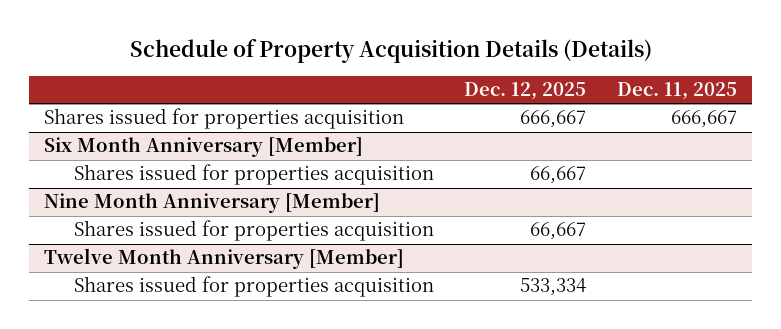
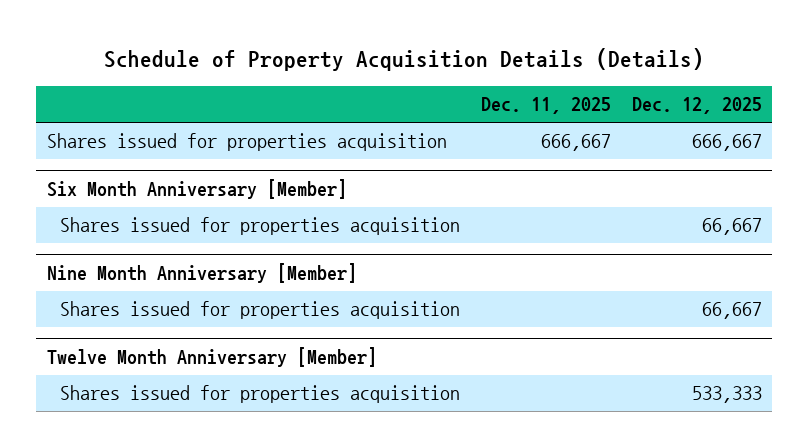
[520,278,587,297] 533,334 -> [691,386,762,404] 533,333

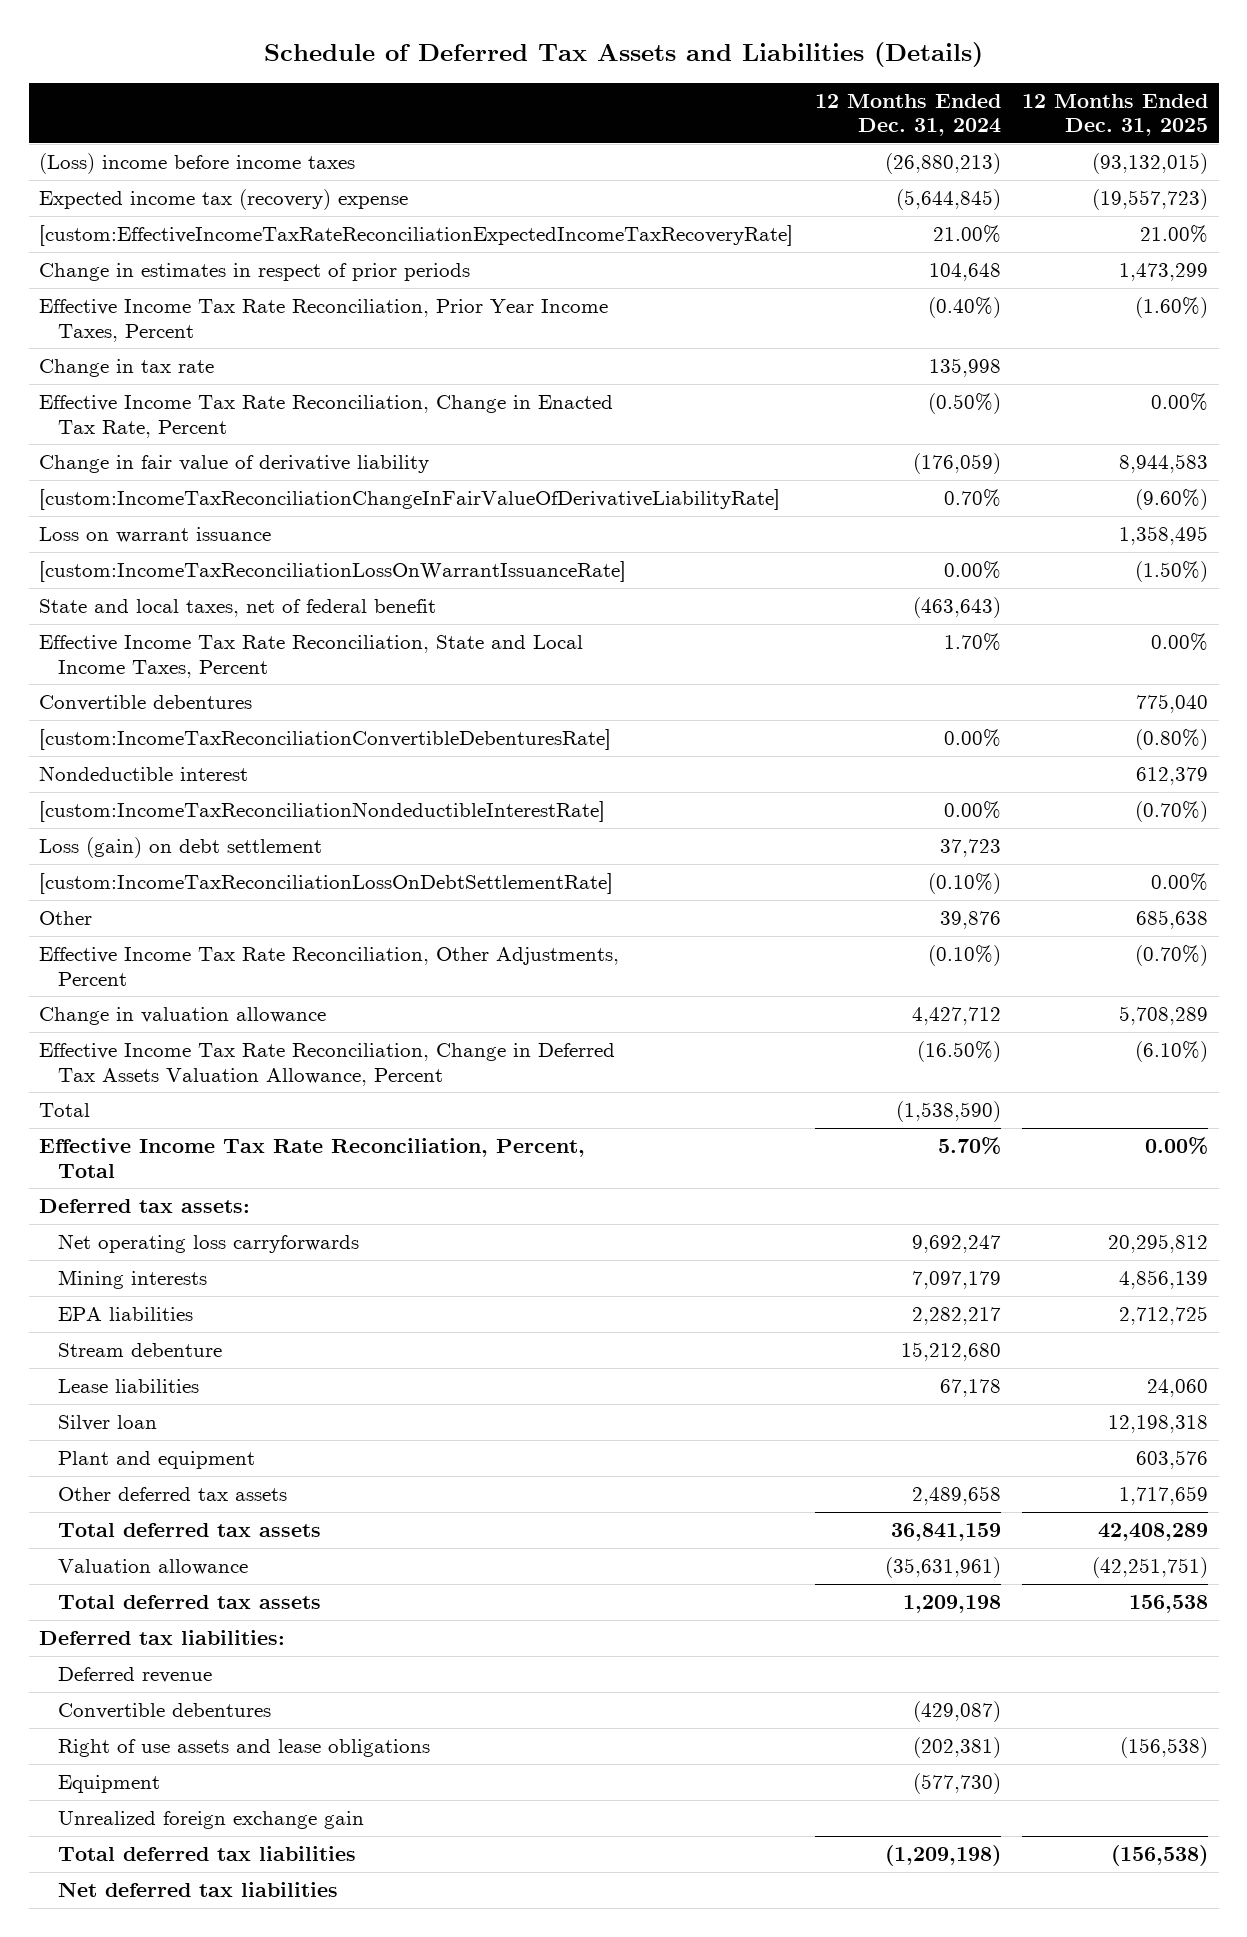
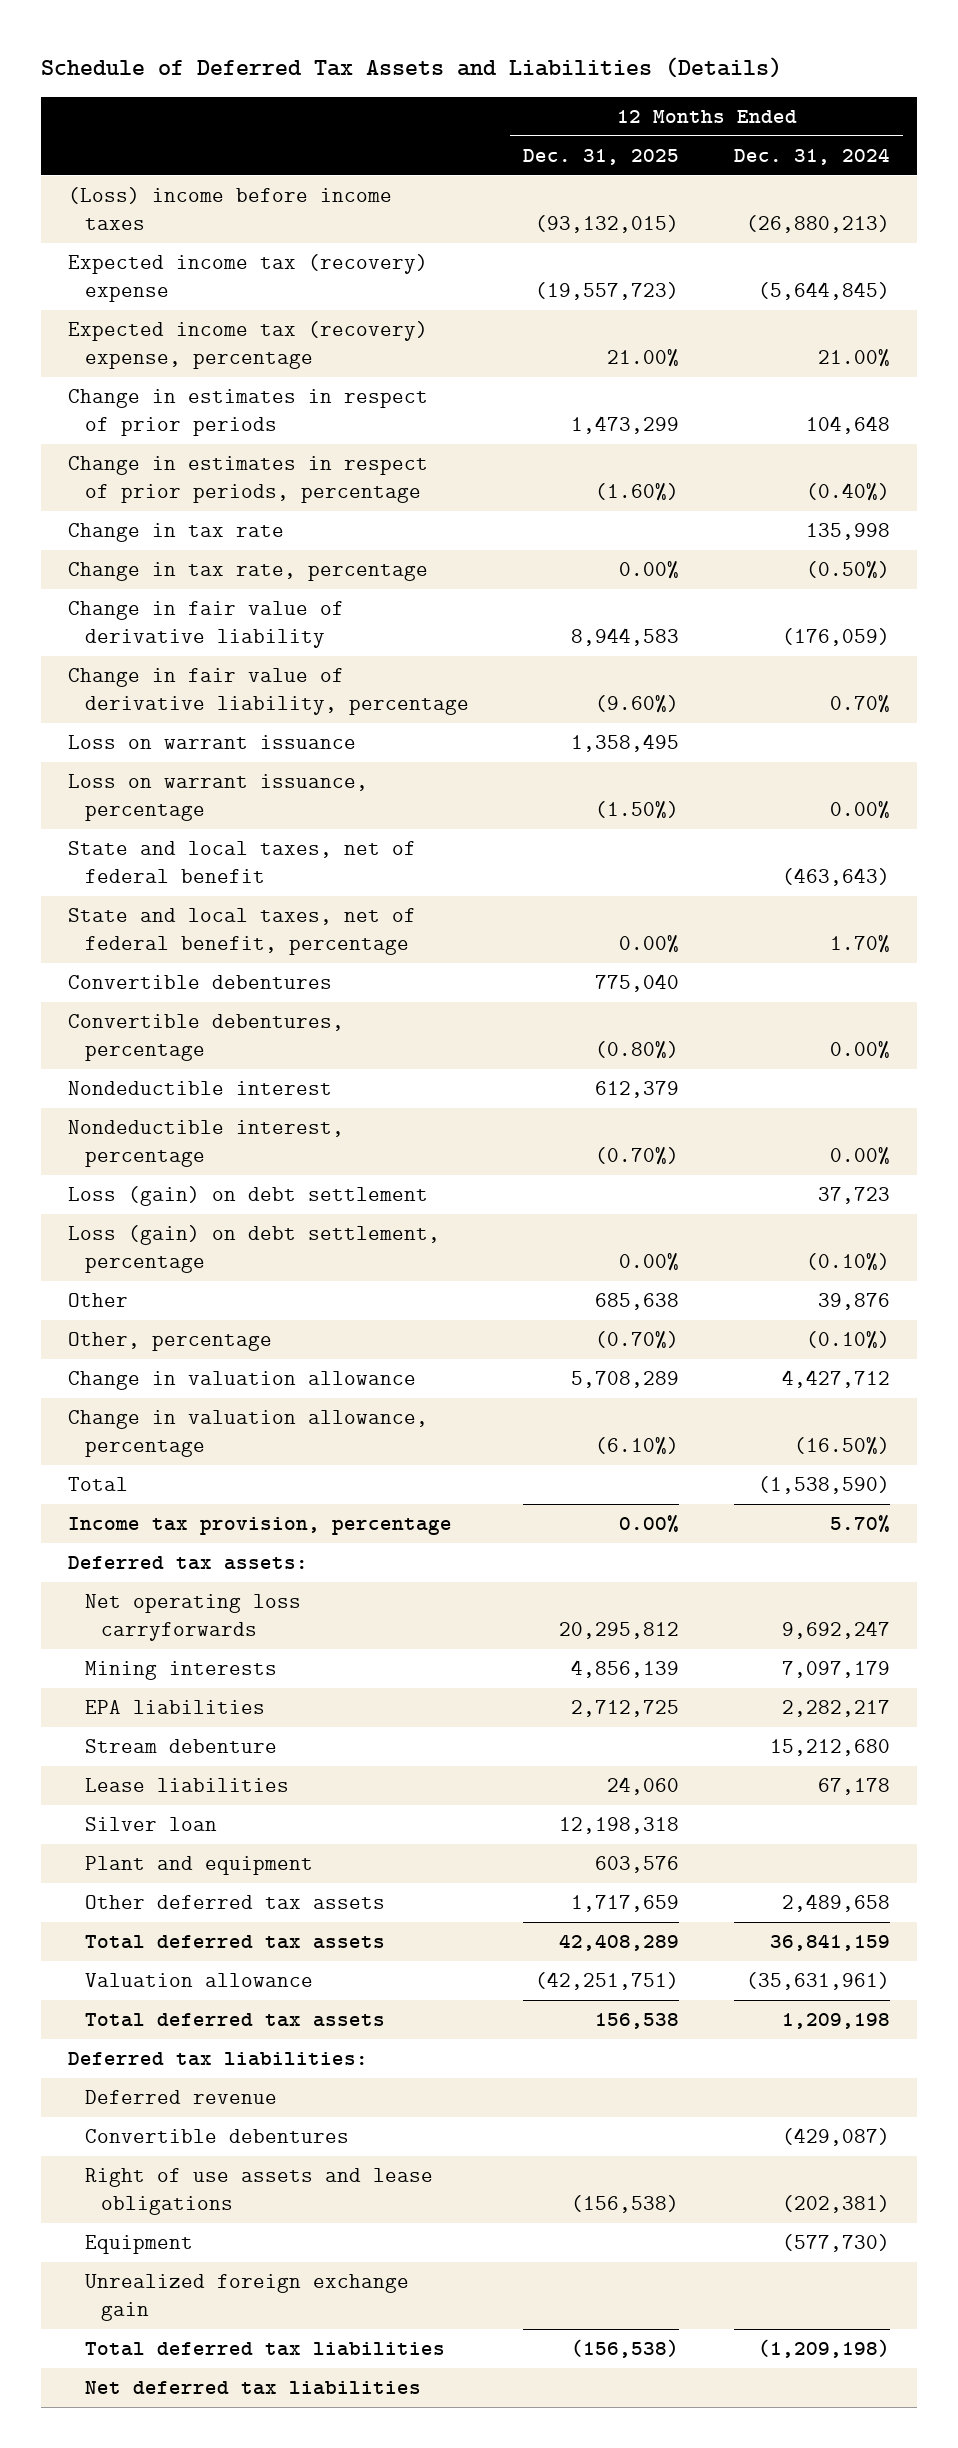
[39,225,794,247] [custom:EffectiveIncomeTaxRateReconciliationExpectedIncomeTaxRecoveryRate] -> [68,321,429,370] Expected income tax (recovery) expense, percentage
[39,299,609,342] Effective Income Tax Rate Reconciliation, Prior Year Income Taxes, Percent -> [68,456,429,504] Change in estimates in respect of prior periods, percentage
[39,395,614,438] Effective Income Tax Rate Reconciliation, Change in Enacted Tax Rate, Percent -> [68,562,429,582] Change in tax rate, percentage
[39,489,781,511] [custom:IncomeTaxReconciliationChangeInFairValueOfDerivativeLiabilityRate] -> [68,668,469,716] Change in fair value of derivative liability, percentage
[39,561,627,583] [custom:IncomeTaxReconciliationLossOnWarrantIssuanceRate] -> [68,774,369,822] Loss on warrant issuance, percentage
[39,635,584,678] Effective Income Tax Rate Reconciliation, State and Local Income Taxes, Percent -> [68,908,417,956] State and local taxes, net of federal benefit, percentage
[39,729,612,751] [custom:IncomeTaxReconciliationConvertibleDebenturesRate] -> [68,1014,345,1062] Convertible debentures, percentage
[39,801,606,823] [custom:IncomeTaxReconciliationNondeductibleInterestRate] -> [68,1120,345,1168] Nondeductible interest, percentage
[39,873,614,895] [custom:IncomeTaxReconciliationLossOnDebtSettlementRate] -> [68,1225,441,1274] Loss (gain) on debt settlement, percentage
[39,947,620,986] Effective Income Tax Rate Reconciliation, Other Adjustments, Percent -> [68,1332,273,1352] Other, percentage
[39,1043,616,1086] Effective Income Tax Rate Reconciliation, Change in Deferred Tax Assets Valuation Allowance, Percent -> [68,1410,429,1458] Change in valuation allowance, percentage
[39,1138,586,1178] Effective Income Tax Rate Reconciliation, Percent, Total -> [68,1517,453,1536] Income tax provision, percentage

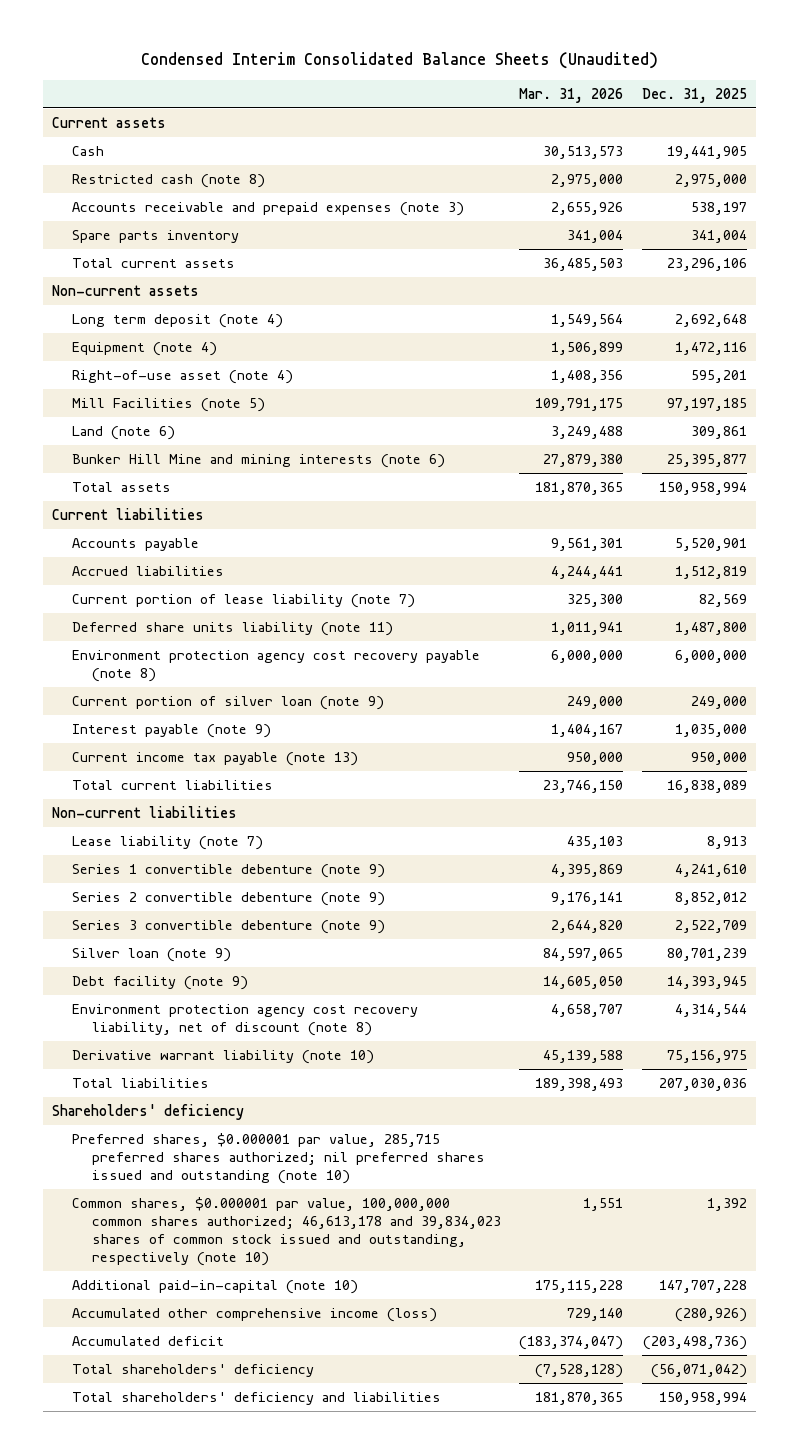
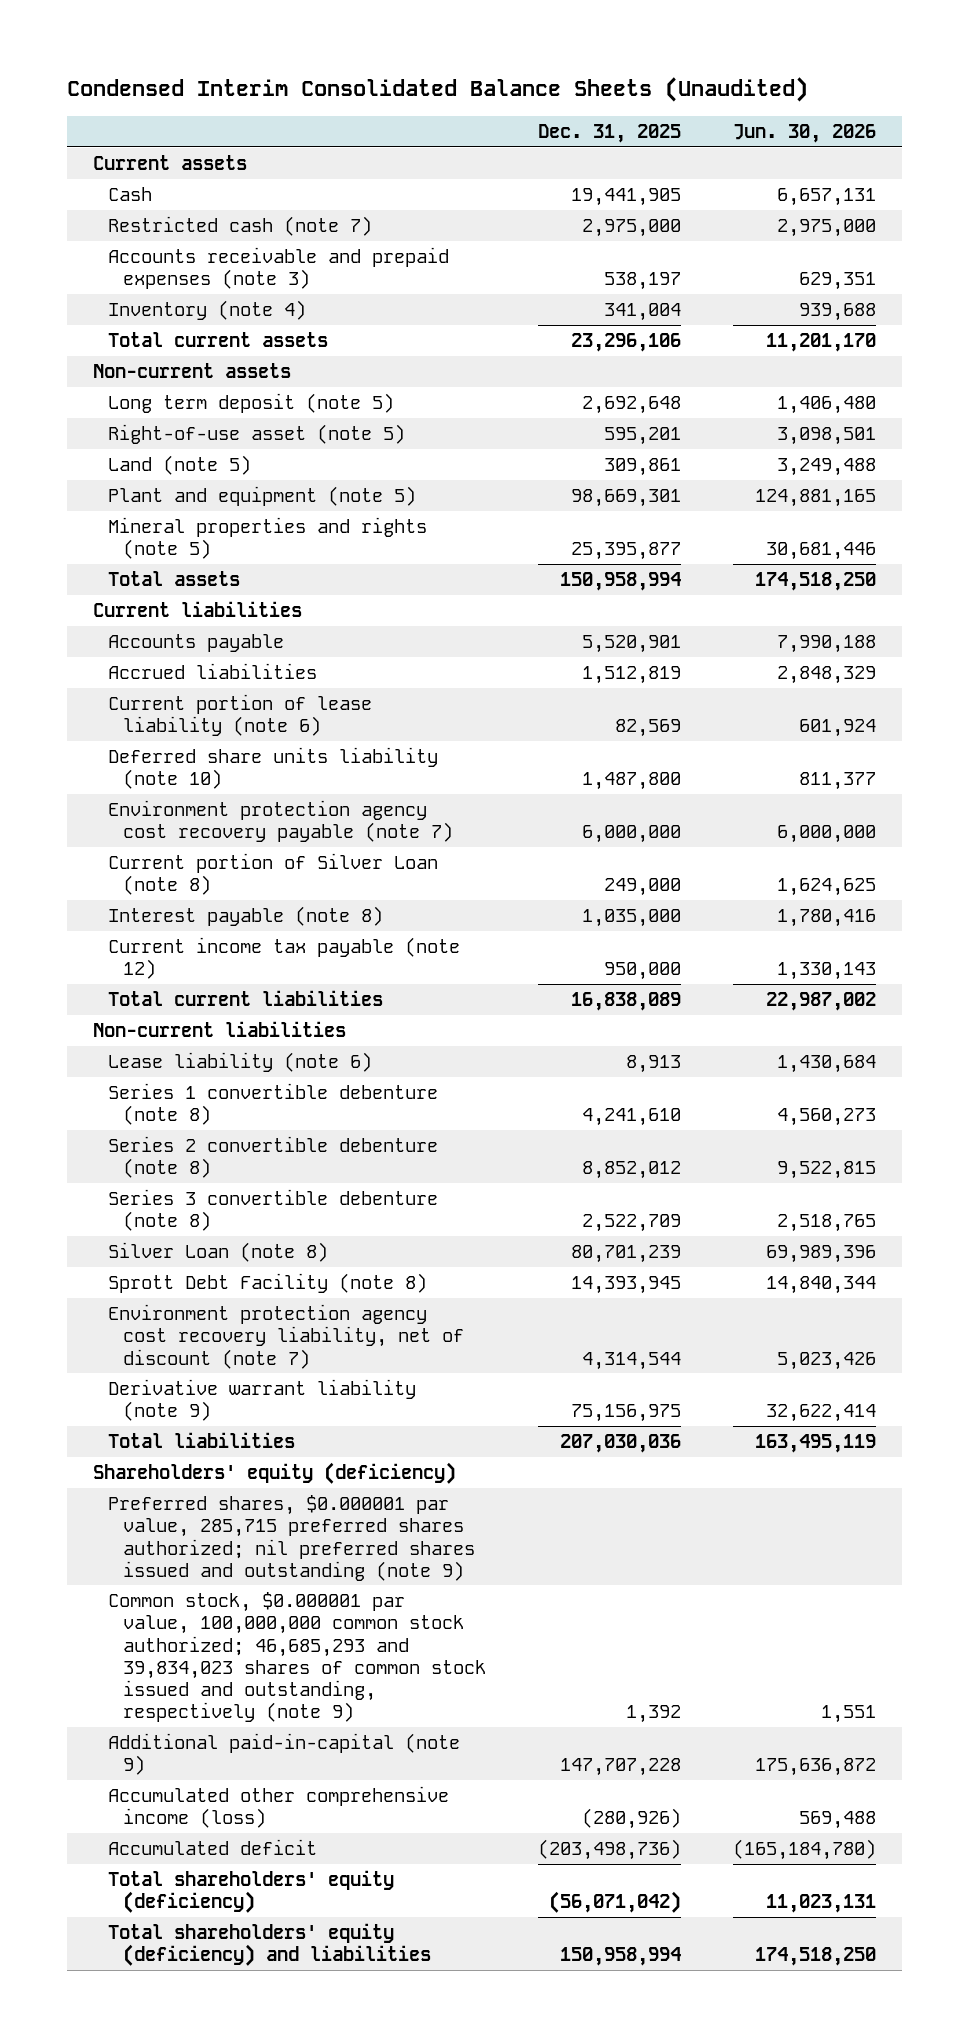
[519,87,624,103] Mar. 31, 2026 -> none
none -> [732,123,876,143] Jun. 30, 2026
[71,173,265,188] Restricted cash (note 8) -> [107,216,372,237] Restricted cash (note 7)
[71,229,239,243] Spare parts inventory -> [107,300,306,321] Inventory (note 4)
[71,341,217,356] Equipment (note 4) -> none
[71,397,265,412] Mill Facilities (note 5) -> none
[71,313,283,328] Long term deposit (note 4) -> [107,393,394,414] Long term deposit (note 5)
[71,369,293,384] Right-of-use asset (note 4) -> [107,424,405,445] Right-of-use asset (note 5)
[71,425,175,440] Land (note 6) -> [107,455,251,476] Land (note 5)
none -> [107,486,416,507] Plant and equipment (note 5)
[71,453,445,468] Bunker Hill Mine and mining interests (note 6) -> [107,517,427,560] Mineral properties and rights (note 5)
[71,593,415,608] Current portion of lease liability (note 7) -> [107,694,372,737] Current portion of lease liability (note 6)
[71,621,393,636] Deferred share units liability (note 11) -> [107,747,438,790] Deferred share units liability (note 10)
[71,649,480,683] Environment protection agency cost recovery payable (note 8) -> [107,800,453,843] Environment protection agency cost recovery payable (note 7)
[71,695,384,710] Current portion of silver loan (note 9) -> [107,853,438,896] Current portion of Silver Loan (note 8)
[71,723,271,738] Interest payable (note 9) -> [107,906,383,927] Interest payable (note 8)
[71,751,358,766] Current income tax payable (note 13) -> [107,937,460,980] Current income tax payable (note 12)
[71,835,263,850] Lease liability (note 7) -> [107,1052,372,1073] Lease liability (note 6)
[71,863,385,878] Series 1 convertible debenture (note 9) -> [107,1083,438,1126] Series 1 convertible debenture (note 8)
[71,891,385,906] Series 2 convertible debenture (note 9) -> [107,1136,438,1179] Series 2 convertible debenture (note 8)
[71,919,385,934] Series 3 convertible debenture (note 9) -> [107,1189,438,1232] Series 3 convertible debenture (note 8)
[71,947,231,962] Silver loan (note 9) -> [107,1242,328,1263] Silver Loan (note 8)
[71,975,248,990] Debt facility (note 9) -> [107,1273,427,1294] Sprott Debt Facility (note 8)
[71,1003,418,1037] Environment protection agency cost recovery liability, net of discount (note 8) -> [107,1304,464,1369] Environment protection agency cost recovery liability, net of discount (note 7)
[71,1049,374,1064] Derivative warrant liability (note 10) -> [107,1379,416,1422] Derivative warrant liability (note 9)
[52,1103,245,1120] Shareholders' deficiency -> [92,1462,456,1485] Shareholders' equity (deficiency)
[71,1132,485,1185] Preferred shares, $0.000001 par value, 285,715 preferred shares authorized; nil preferred shares issued and outstanding (note 10) -> [107,1495,475,1581] Preferred shares, $0.000001 par value, 285,715 preferred shares authorized; nil preferred shares issued and outstanding (note 9)
[71,1196,501,1267] Common shares, $0.000001 par value, 100,000,000 common shares authorized; 46,613,178 and 39,834,023 shares of common stock issued and outstanding, respectively (note 10) -> [107,1592,486,1723] Common stock, $0.000001 par value, 100,000,000 common stock authorized; 46,685,293 and 39,834,023 shares of common stock issued and outstanding, respectively (note 9)
[71,1279,358,1294] Additional paid-in-capital (note 10) -> [107,1733,460,1776] Additional paid-in-capital (note 9)
[71,1363,314,1377] Total shareholders' deficiency -> [107,1870,394,1914] Total shareholders' equity (deficiency)
[71,1391,441,1405] Total shareholders' deficiency and liabilities -> [107,1923,431,1967] Total shareholders' equity (deficiency) and liabilities

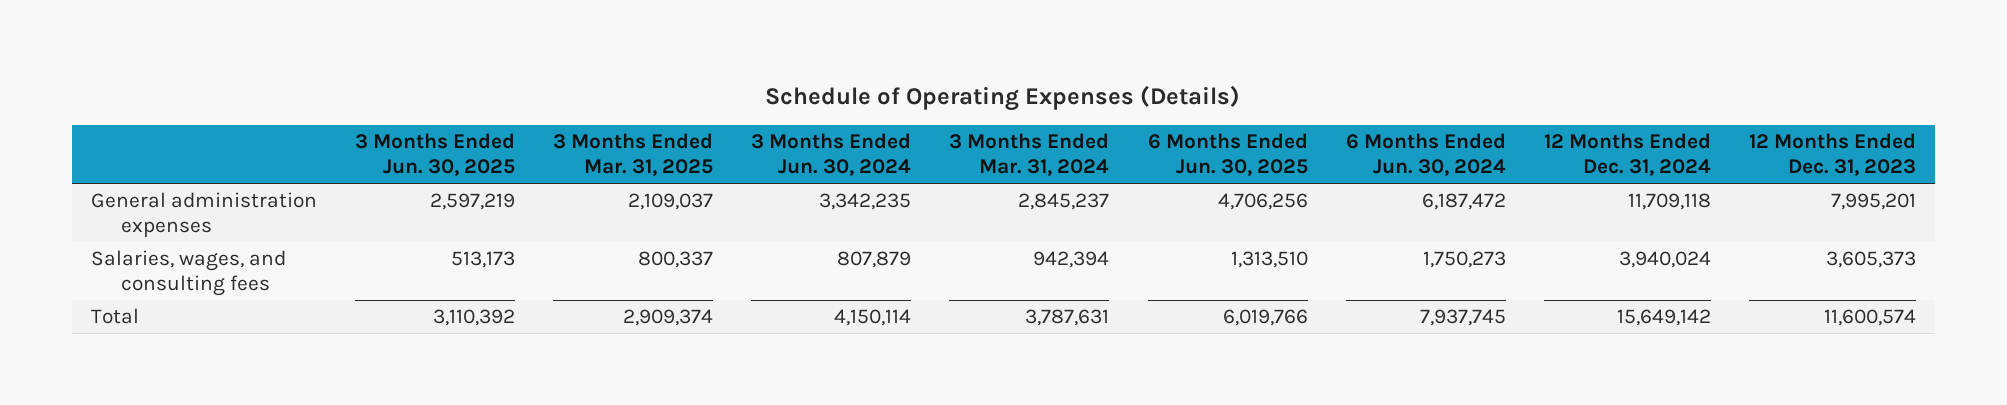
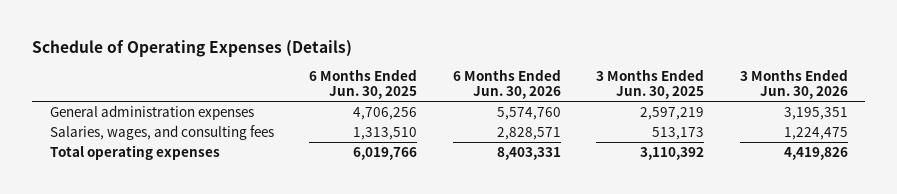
[553,133,714,177] 3 Months Ended Mar. 31, 2025 -> none
[751,133,912,177] 3 Months Ended Jun. 30, 2024 -> none
[949,133,1110,177] 3 Months Ended Mar. 31, 2024 -> none
[1345,133,1506,177] 6 Months Ended Jun. 30, 2024 -> none
[1543,133,1711,177] 12 Months Ended Dec. 31, 2024 -> none
[1749,133,1917,177] 12 Months Ended Dec. 31, 2023 -> none
none -> [452,68,561,100] 6 Months Ended Jun. 30, 2026
none -> [739,68,848,100] 3 Months Ended Jun. 30, 2026
[90,308,139,325] Total -> [49,144,220,160] Total operating expenses

